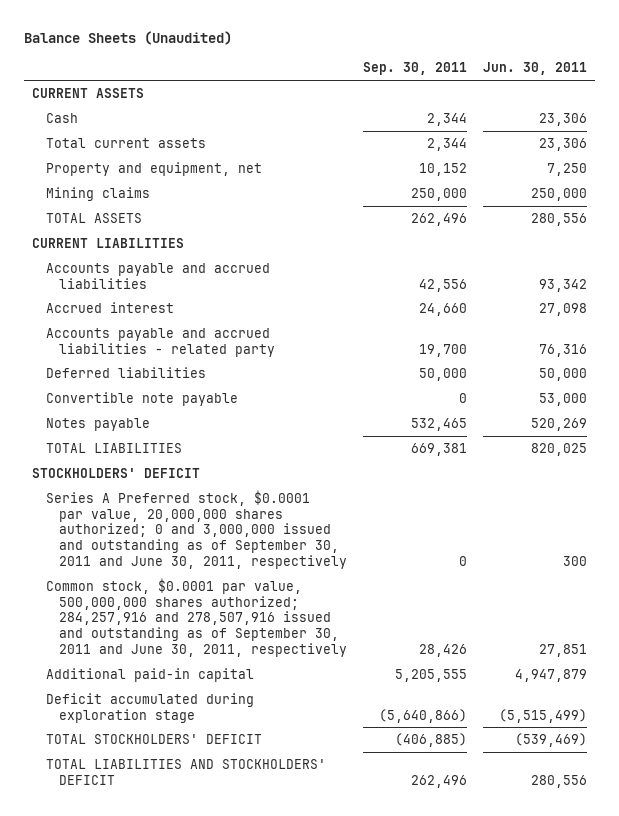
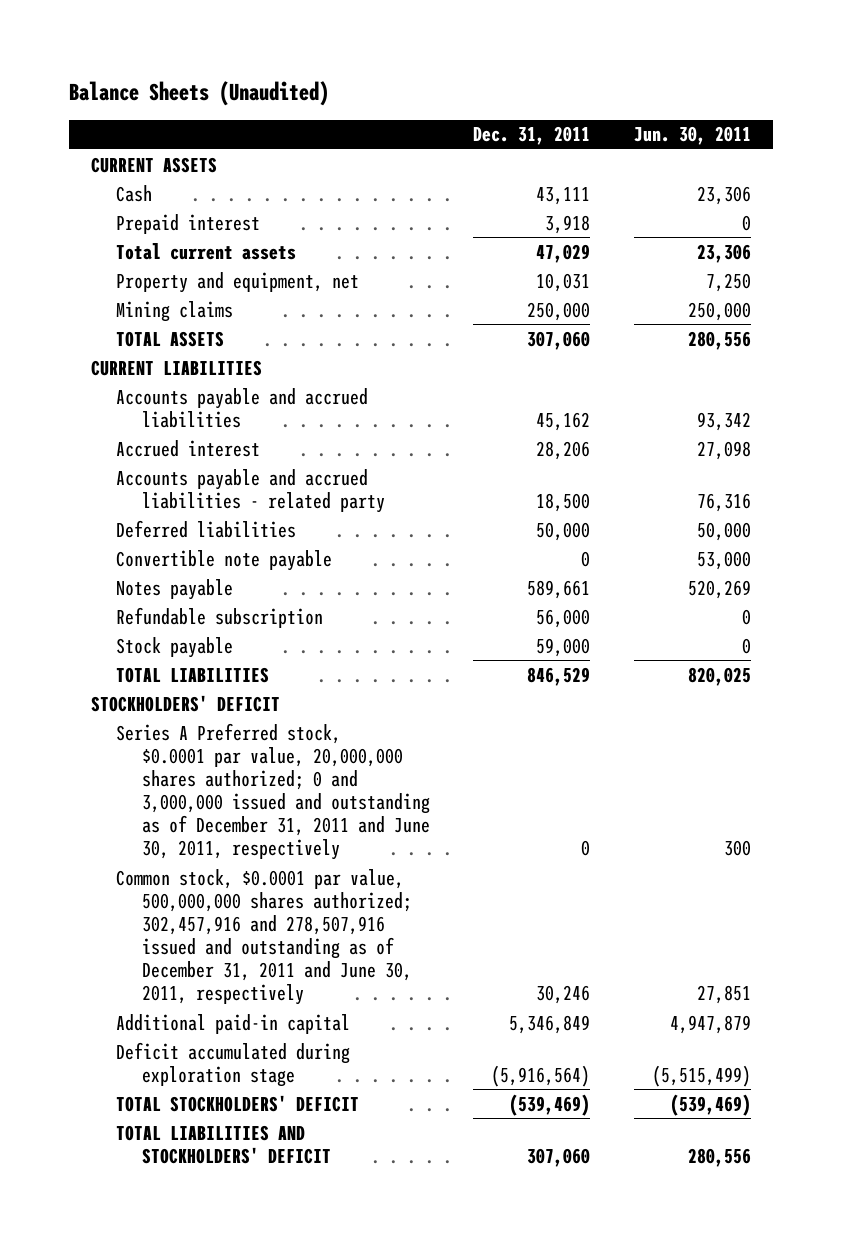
[363,62,468,76] Sep. 30, 2011 -> none
none -> [473,126,591,146] Dec. 31, 2011
none -> [116,213,261,234] Prepaid interest
none -> [116,606,324,628] Refundable subscription
none -> [116,636,234,658] Stock payable
[45,489,348,570] Series A Preferred stock, $0.0001 par value, 20,000,000 shares authorized; 0 and 3,000,000 issued and outstanding as of September 30, 2011 and June 30, 2011, respectively -> [116,722,430,861] Series A Preferred stock, $0.0001 par value, 20,000,000 shares authorized; 0 and 3,000,000 issued and outstanding as of December 31, 2011 and June 30, 2011, respectively
[45,577,348,658] Common stock, $0.0001 par value, 500,000,000 shares authorized; 284,257,916 and 278,507,916 issued and outstanding as of September 30, 2011 and June 30, 2011, respectively -> [116,868,412,1006] Common stock, $0.0001 par value, 500,000,000 shares authorized; 302,457,916 and 278,507,916 issued and outstanding as of December 31, 2011 and June 30, 2011, respectively

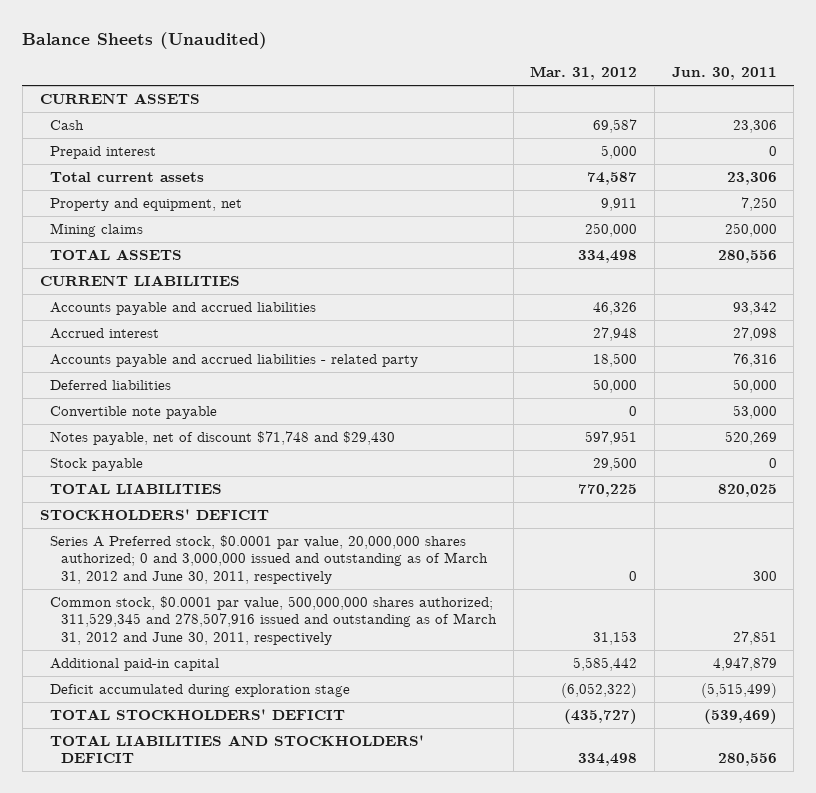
[473,126,591,146] Dec. 31, 2011 -> none
none -> [530,66,638,81] Mar. 31, 2012
[116,606,324,628] Refundable subscription -> none
[116,578,234,600] Notes payable -> [50,430,396,445] Notes payable, net of discount $71,748 and $29,430
[116,722,430,861] Series A Preferred stock, $0.0001 par value, 20,000,000 shares authorized; 0 and 3,000,000 issued and outstanding as of December 31, 2011 and June 30, 2011, respectively -> [50,534,488,585] Series A Preferred stock, $0.0001 par value, 20,000,000 shares authorized; 0 and 3,000,000 issued and outstanding as of March 31, 2012 and June 30, 2011, respectively
[116,868,412,1006] Common stock, $0.0001 par value, 500,000,000 shares authorized; 302,457,916 and 278,507,916 issued and outstanding as of December 31, 2011 and June 30, 2011, respectively -> [50,595,497,646] Common stock, $0.0001 par value, 500,000,000 shares authorized; 311,529,345 and 278,507,916 issued and outstanding as of March 31, 2012 and June 30, 2011, respectively

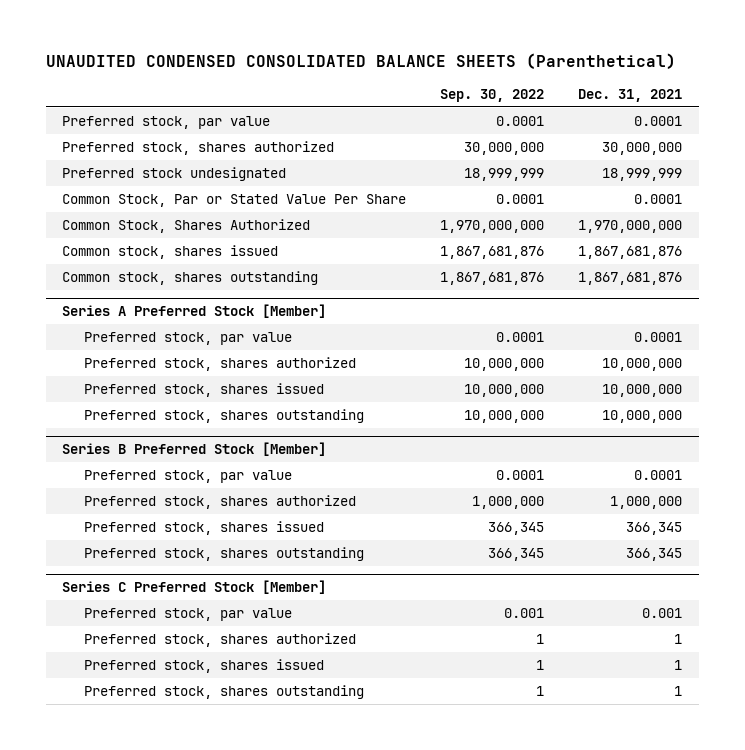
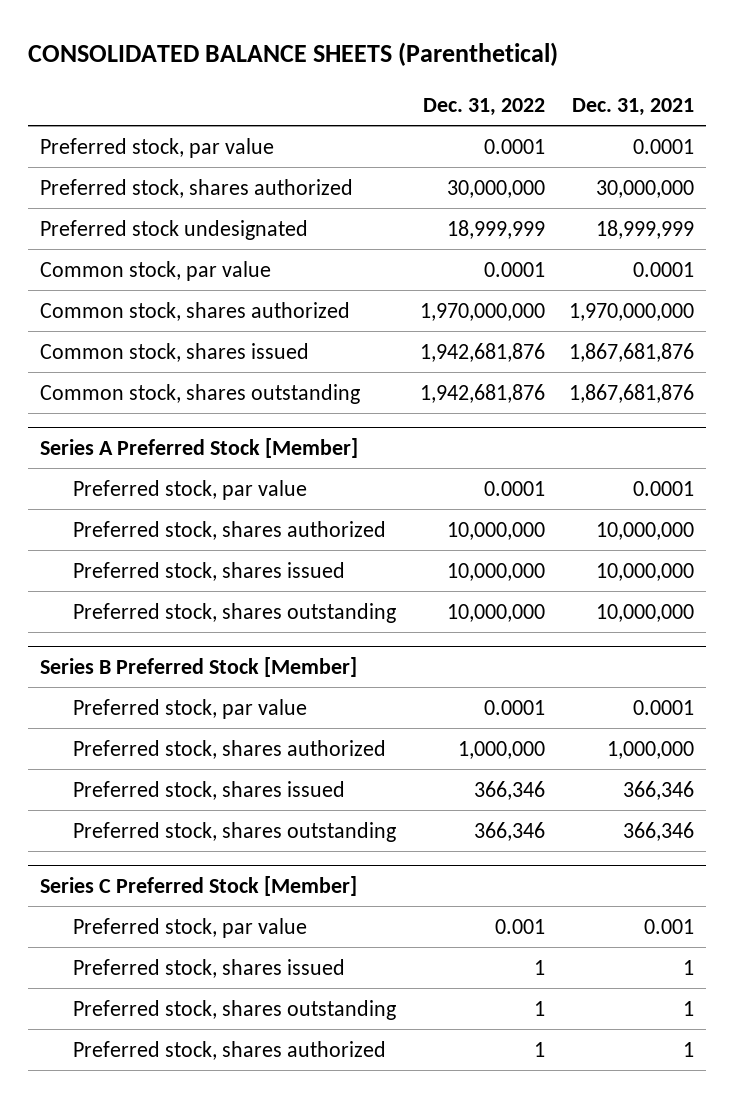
[45,53,676,70] UNAUDITED CONDENSED CONSOLIDATED BALANCE SHEETS (Parenthetical) -> [27,41,558,66] CONSOLIDATED BALANCE SHEETS (Parenthetical)
[440,88,545,102] Sep. 30, 2022 -> none
none -> [423,97,546,116] Dec. 31, 2022
[62,194,407,208] Common Stock, Par or Stated Value Per Share -> [39,260,271,281] Common stock, par value
[62,219,311,234] Common Stock, Shares Authorized -> [39,301,350,321] Common stock, shares authorized
[626,522,683,536] 366,345 -> [623,780,695,800] 366,346
[626,548,683,562] 366,345 -> [623,821,695,841] 366,346
[83,633,356,648] Preferred stock, shares authorized -> [73,1040,387,1060] Preferred stock, shares authorized

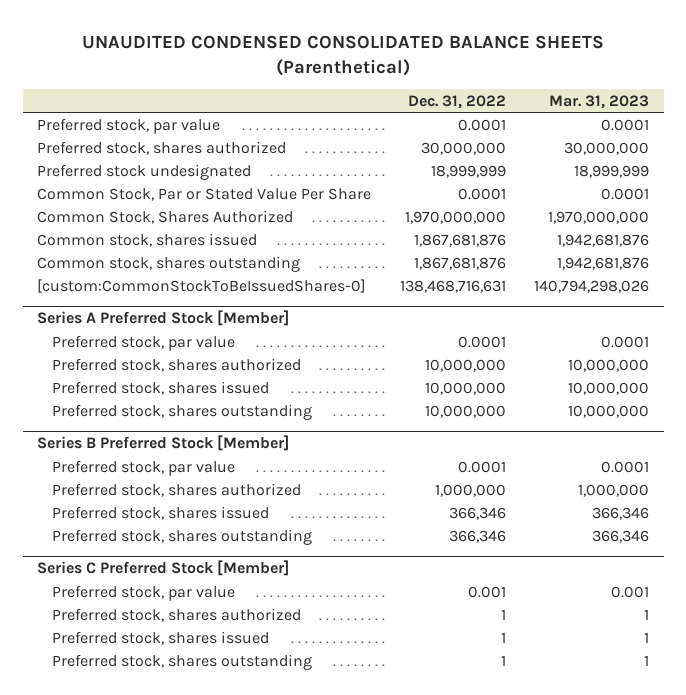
[27,41,558,66] CONSOLIDATED BALANCE SHEETS (Parenthetical) -> [82,34,605,76] UNAUDITED CONDENSED CONSOLIDATED BALANCE SHEETS (Parenthetical)
[572,97,695,116] Dec. 31, 2021 -> none
none -> [549,94,650,109] Mar. 31, 2023
[39,260,271,281] Common stock, par value -> [36,187,371,201] Common Stock, Par or Stated Value Per Share
[39,301,350,321] Common stock, shares authorized -> [36,209,293,224] Common Stock, Shares Authorized
[420,342,546,362] 1,942,681,876 -> [413,233,506,247] 1,867,681,876
[420,383,546,403] 1,942,681,876 -> [413,256,506,270] 1,867,681,876
none -> [36,278,366,293] [custom:CommonStockToBeIssuedShares-0]
[73,1040,387,1060] Preferred stock, shares authorized -> [51,607,301,622] Preferred stock, shares authorized

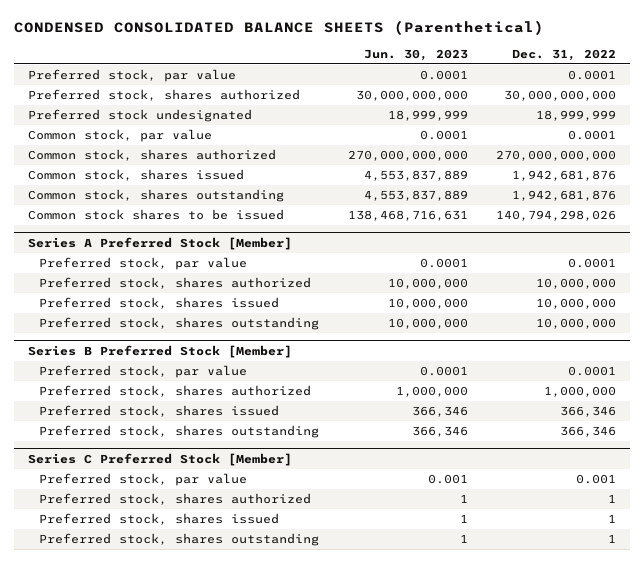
[82,34,605,76] UNAUDITED CONDENSED CONSOLIDATED BALANCE SHEETS (Parenthetical) -> [13,19,544,35] CONDENSED CONSOLIDATED BALANCE SHEETS (Parenthetical)
[549,94,650,109] Mar. 31, 2023 -> none
none -> [363,48,468,61] Jun. 30, 2023
[420,141,506,155] 30,000,000 -> [504,90,617,102] 30,000,000,000
[36,278,366,293] [custom:CommonStockToBeIssuedShares-0] -> none
[36,187,371,201] Common Stock, Par or Stated Value Per Share -> [28,129,213,143] Common stock, par value
[36,209,293,224] Common Stock, Shares Authorized -> [28,149,277,162] Common stock, shares authorized
[404,210,506,224] 1,970,000,000 -> [496,150,617,162] 270,000,000,000
[413,233,506,247] 1,867,681,876 -> [512,170,617,182] 1,942,681,876
[413,256,506,270] 1,867,681,876 -> [512,190,617,202] 1,942,681,876
none -> [28,209,285,221] Common stock shares to be issued

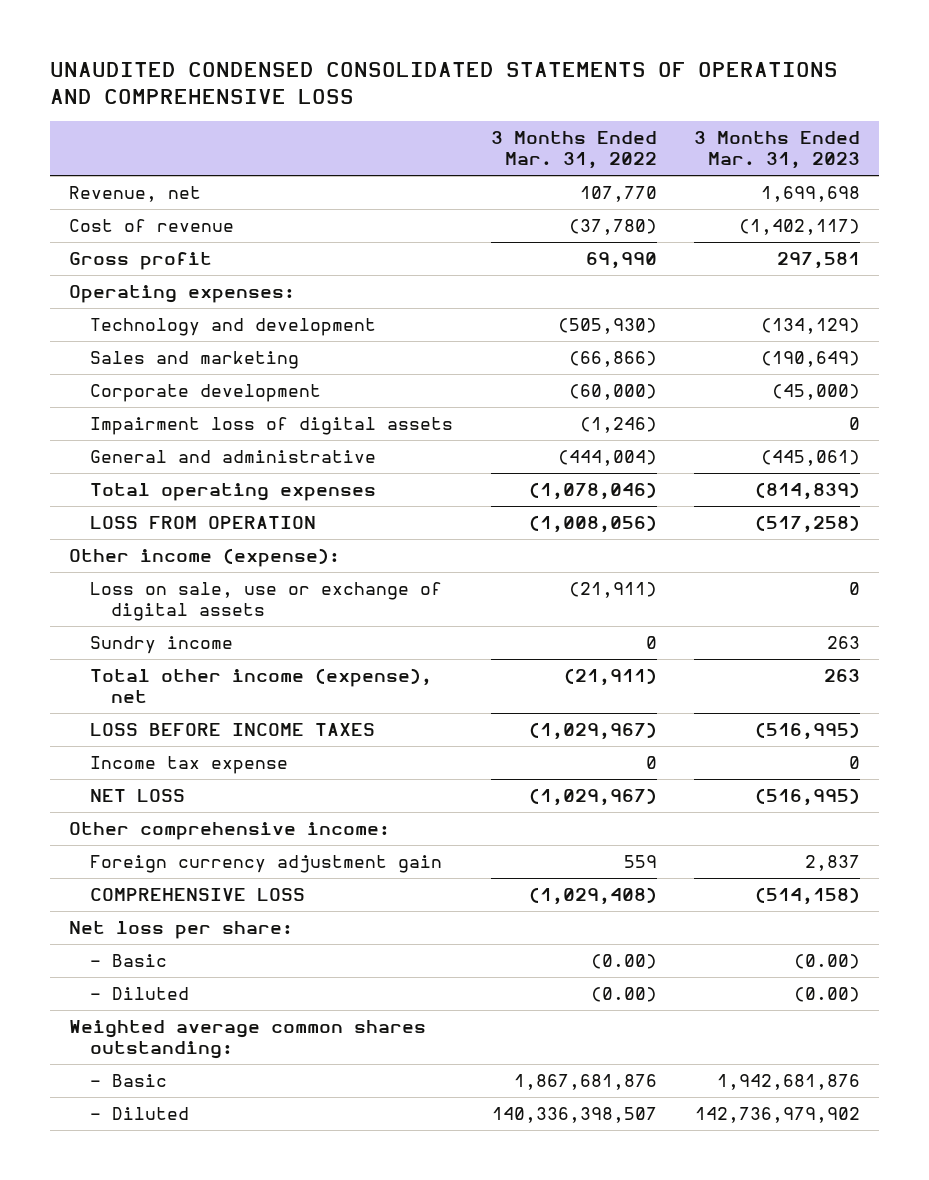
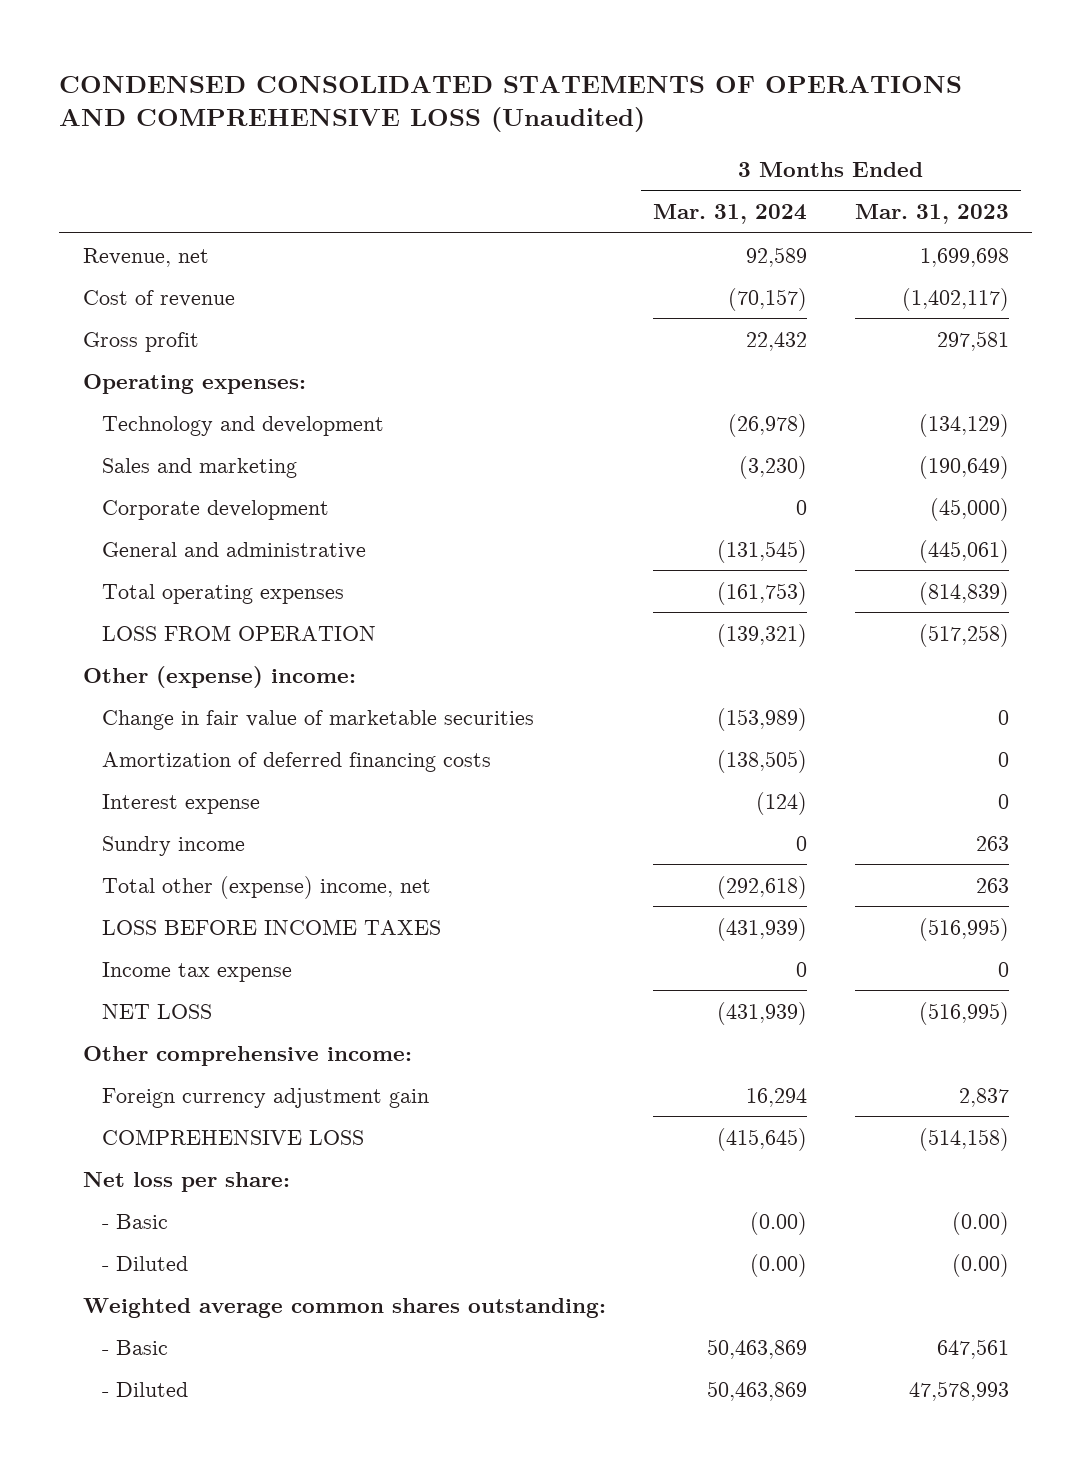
[50,61,839,104] UNAUDITED CONDENSED CONSOLIDATED STATEMENTS OF OPERATIONS AND COMPREHENSIVE LOSS -> [58,75,962,133] CONDENSED CONSOLIDATED STATEMENTS OF OPERATIONS AND COMPREHENSIVE LOSS (Unaudited)
[490,131,657,170] 3 Months Ended Mar. 31, 2022 -> none
none -> [653,204,808,225] Mar. 31, 2024
[89,417,453,436] Impairment loss of digital assets -> none
[89,582,442,622] Loss on sale, use or exchange of digital assets -> none
[69,548,341,568] Other income (expense): -> [82,665,356,688] Other (expense) income:
none -> [101,709,534,730] Change in fair value of marketable securities
none -> [101,751,491,772] Amortization of deferred financing costs
none -> [101,793,260,814] Interest expense
[89,668,432,704] Total other income (expense), net -> [101,875,431,899] Total other (expense) income, net
[717,1074,861,1091] 1,942,681,876 -> [936,1338,1009,1359] 647,561
[695,1107,861,1124] 142,736,979,902 -> [908,1380,1009,1401] 47,578,993

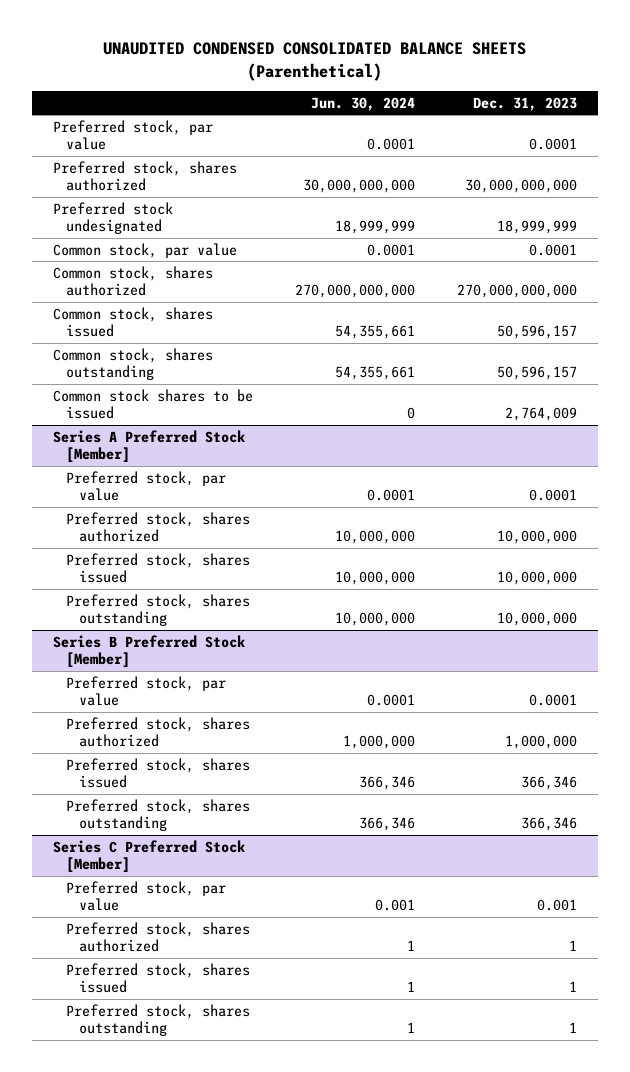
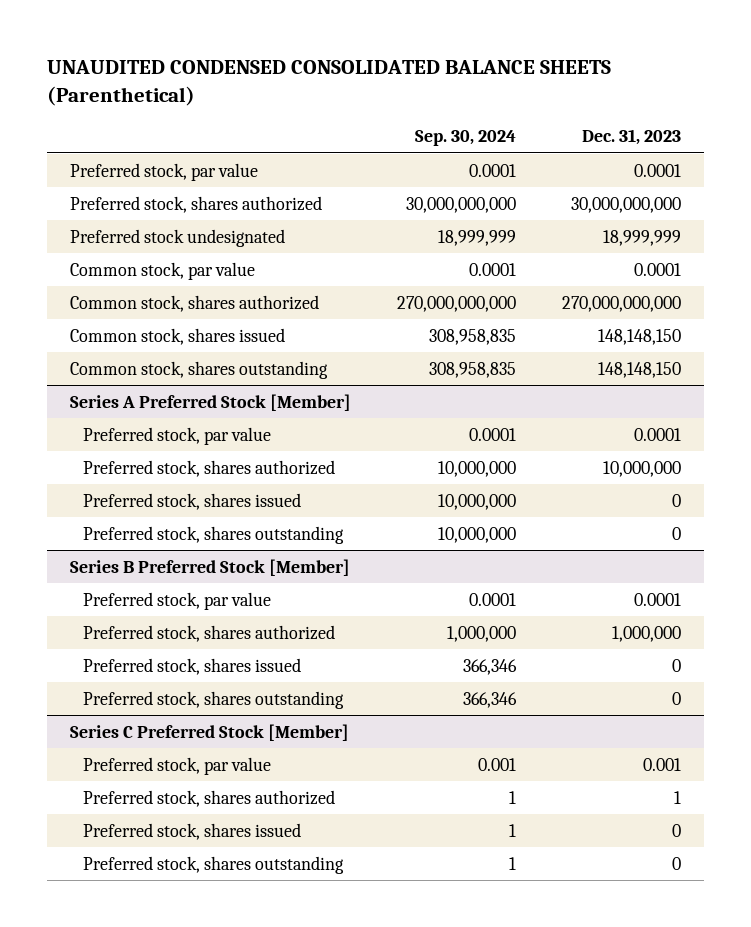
[310,96,415,111] Jun. 30, 2024 -> none
none -> [414,130,516,147] Sep. 30, 2024
[53,388,254,420] Common stock shares to be issued -> none
[496,325,577,340] 50,596,157 -> [597,328,681,345] 148,148,150
[496,366,577,381] 50,596,157 -> [597,361,681,378] 148,148,150
[496,571,577,586] 10,000,000 -> [671,493,681,507] 0
[496,612,577,627] 10,000,000 -> [671,526,681,540] 0
[520,776,577,791] 366,346 -> [671,658,681,672] 0
[520,817,577,832] 366,346 -> [671,691,681,705] 0
[568,981,577,993] 1 -> [671,823,681,837] 0
[568,1022,577,1034] 1 -> [671,856,681,870] 0

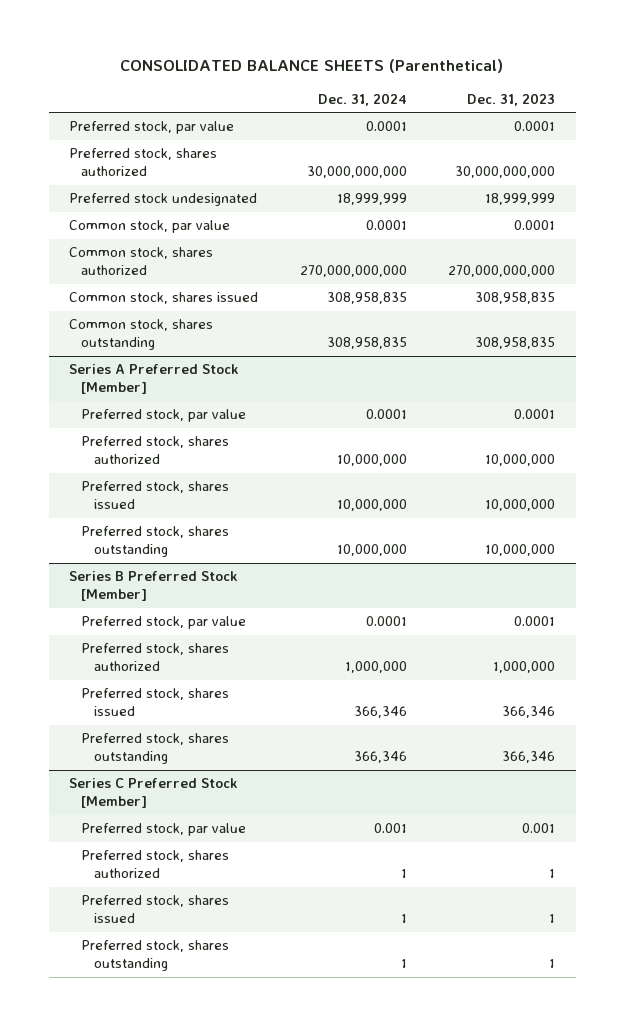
[46,60,611,106] UNAUDITED CONDENSED CONSOLIDATED BALANCE SHEETS (Parenthetical) -> [120,59,504,74] CONSOLIDATED BALANCE SHEETS (Parenthetical)
[414,130,516,147] Sep. 30, 2024 -> none
none -> [317,92,407,106] Dec. 31, 2024
[597,328,681,345] 148,148,150 -> [475,292,556,305] 308,958,835
[597,361,681,378] 148,148,150 -> [475,337,556,350] 308,958,835
[671,493,681,507] 0 -> [485,499,556,512] 10,000,000
[671,526,681,540] 0 -> [485,544,556,557] 10,000,000
[671,658,681,672] 0 -> [502,706,556,719] 366,346
[671,691,681,705] 0 -> [502,751,556,764] 366,346
[671,823,681,837] 0 -> [549,914,556,924] 1
[671,856,681,870] 0 -> [549,959,556,969] 1

